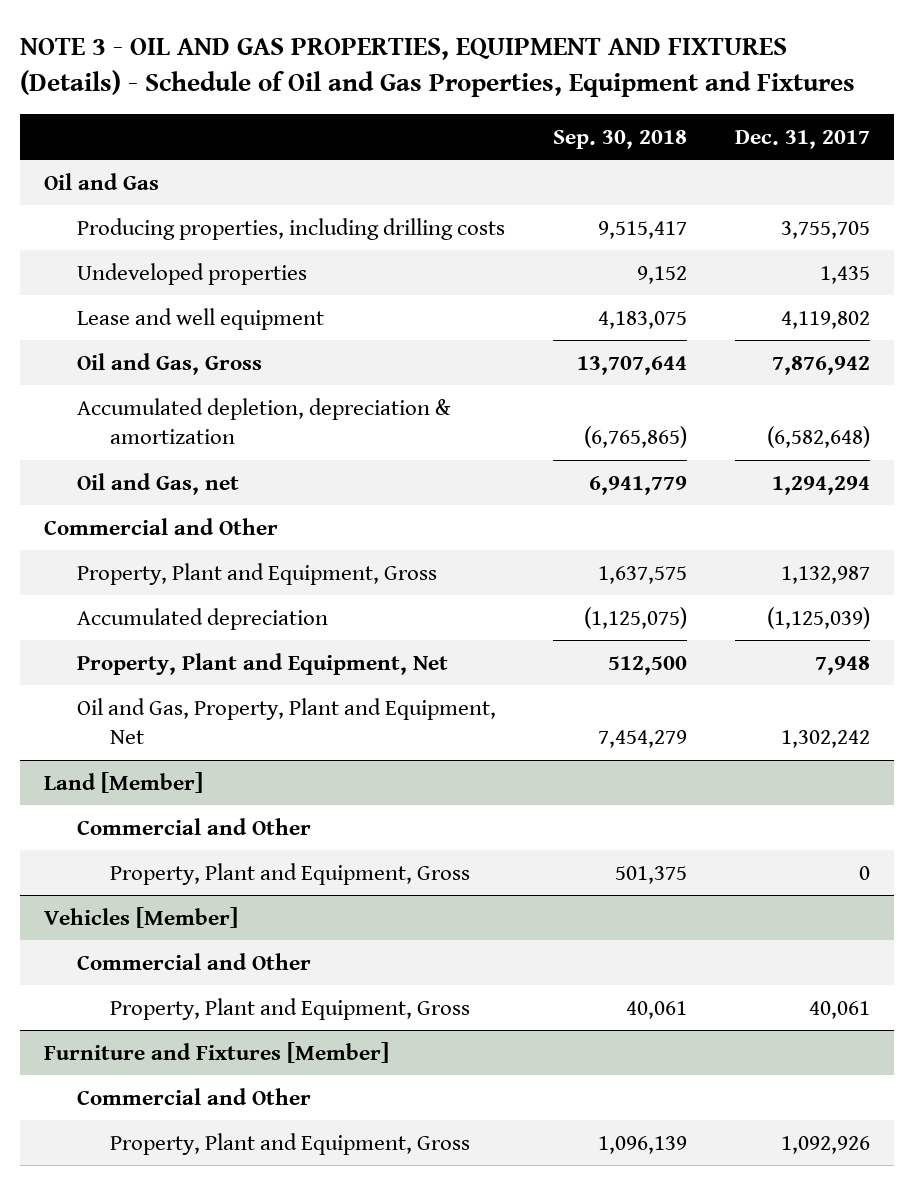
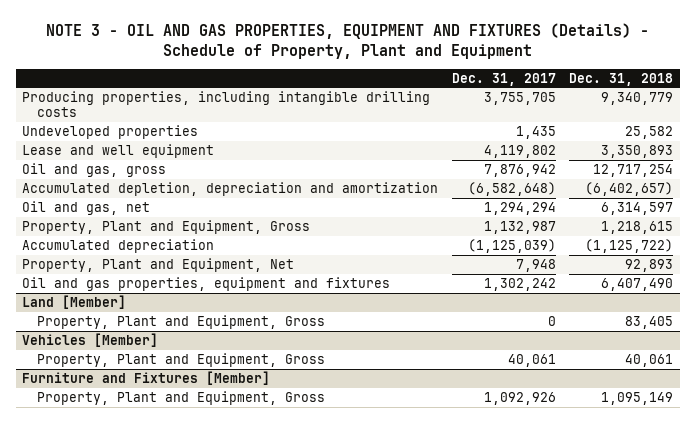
[19,38,855,98] NOTE 3 - OIL AND GAS PROPERTIES, EQUIPMENT AND FIXTURES (Details) - Schedule of Oil and Gas Properties, Equipment and Fixtures -> [45,22,649,59] NOTE 3 - OIL AND GAS PROPERTIES, EQUIPMENT AND FIXTURES (Details) - Schedule of Property, Plant and Equipment
[552,129,687,149] Sep. 30, 2018 -> none
none -> [568,72,673,86] Dec. 31, 2018
[43,172,159,190] Oil and Gas -> none
[76,217,505,240] Producing properties, including drilling costs -> [22,91,431,118] Producing properties, including intangible drilling costs
[43,517,278,535] Commercial and Other -> none
[76,352,262,375] Oil and Gas, Gross -> [22,163,167,178] Oil and gas, gross
[76,397,451,445] Accumulated depletion, depreciation & amortization -> [22,182,439,197] Accumulated depletion, depreciation and amortization
[76,472,239,495] Oil and Gas, net -> [22,201,151,216] Oil and gas, net
[76,697,496,745] Oil and Gas, Property, Plant and Equipment, Net -> [22,277,391,292] Oil and gas properties, equipment and fixtures
[76,817,311,835] Commercial and Other -> none
[76,952,311,970] Commercial and Other -> none
[76,1087,311,1105] Commercial and Other -> none

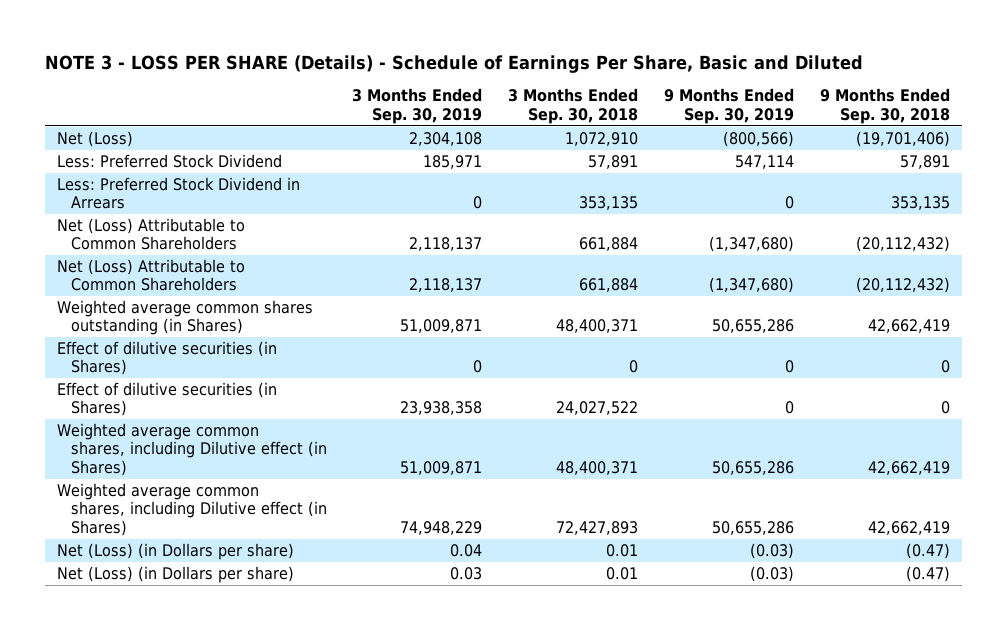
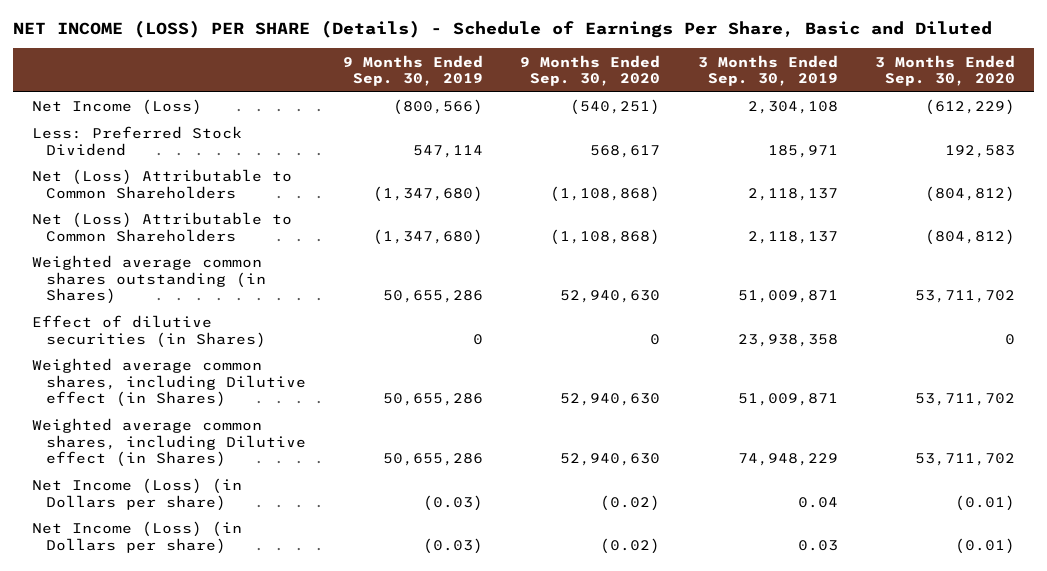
[44,54,863,73] NOTE 3 - LOSS PER SHARE (Details) - Schedule of Earnings Per Share, Basic and Diluted -> [12,20,992,39] NET INCOME (LOSS) PER SHARE (Details) - Schedule of Earnings Per Share, Basic and Diluted
[508,88,639,124] 3 Months Ended Sep. 30, 2018 -> none
[819,88,950,124] 9 Months Ended Sep. 30, 2018 -> none
none -> [520,54,661,86] 9 Months Ended Sep. 30, 2020
none -> [875,54,1016,86] 3 Months Ended Sep. 30, 2020
[57,131,134,148] Net (Loss) -> [31,99,202,116] Net Income (Loss)
[57,177,301,210] Less: Preferred Stock Dividend in Arrears -> none
[57,341,278,376] Effect of dilutive securities (in Shares) -> none
[57,543,295,561] Net (Loss) (in Dollars per share) -> [31,478,242,511] Net Income (Loss) (in Dollars per share)
[57,566,295,584] Net (Loss) (in Dollars per share) -> [31,521,242,554] Net Income (Loss) (in Dollars per share)

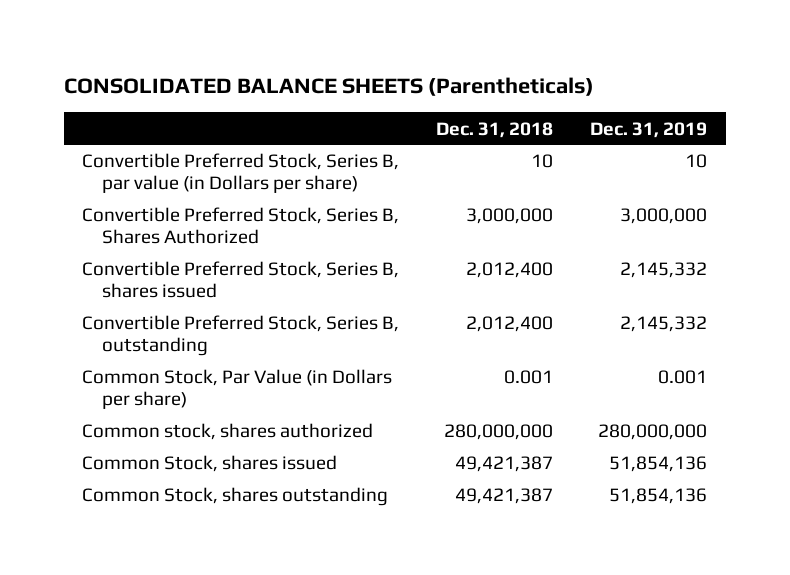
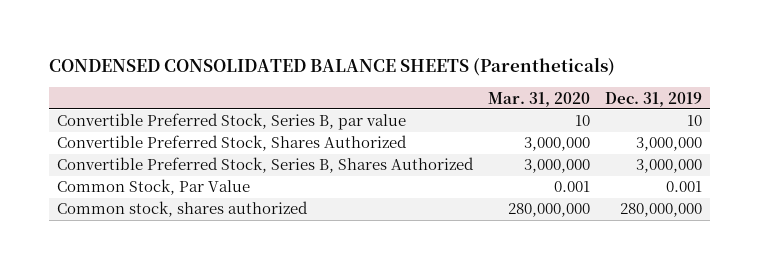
[64,77,595,97] CONSOLIDATED BALANCE SHEETS (Parentheticals) -> [49,57,616,77] CONDENSED CONSOLIDATED BALANCE SHEETS (Parentheticals)
[436,121,554,138] Dec. 31, 2018 -> none
none -> [488,91,591,107] Mar. 31, 2020
[82,153,400,194] Convertible Preferred Stock, Series B, par value (in Dollars per share) -> [56,113,406,131] Convertible Preferred Stock, Series B, par value
none -> [56,135,407,152] Convertible Preferred Stock, Shares Authorized
[82,261,400,299] Convertible Preferred Stock, Series B, shares issued -> none
[82,315,400,357] Convertible Preferred Stock, Series B, outstanding -> none
[82,369,393,410] Common Stock, Par Value (in Dollars per share) -> [56,179,250,196] Common Stock, Par Value
[82,455,338,473] Common Stock, shares issued -> none
[82,487,389,507] Common Stock, shares outstanding -> none

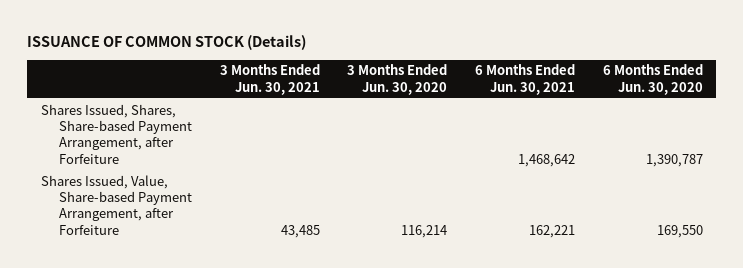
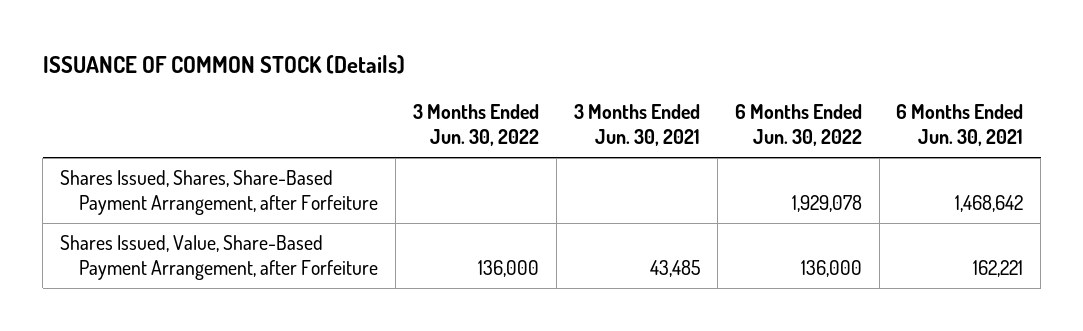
[347,64,448,95] 3 Months Ended Jun. 30, 2020 -> none
[602,64,703,95] 6 Months Ended Jun. 30, 2020 -> none
none -> [412,104,539,147] 3 Months Ended Jun. 30, 2022
none -> [734,104,862,147] 6 Months Ended Jun. 30, 2022
[40,103,193,164] Shares Issued, Shares, Share-based Payment Arrangement, after Forfeiture -> [60,169,378,216] Shares Issued, Shares, Share-Based Payment Arrangement, after Forfeiture
[40,174,193,235] Shares Issued, Value, Share-based Payment Arrangement, after Forfeiture -> [60,234,378,281] Shares Issued, Value, Share-Based Payment Arrangement, after Forfeiture

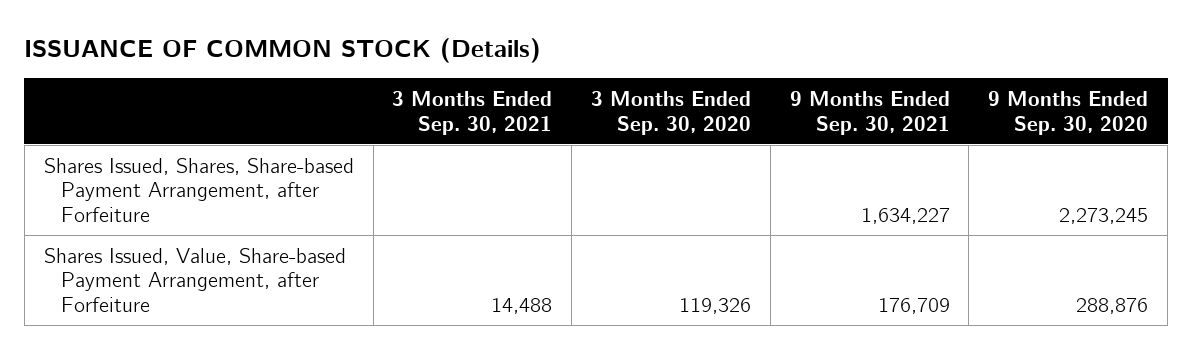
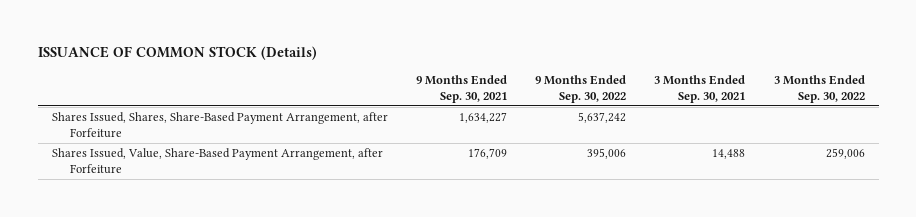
[591,91,752,135] 3 Months Ended Sep. 30, 2020 -> none
[988,91,1149,135] 9 Months Ended Sep. 30, 2020 -> none
none -> [535,74,627,103] 9 Months Ended Sep. 30, 2022
none -> [773,74,865,103] 3 Months Ended Sep. 30, 2022
[43,157,354,223] Shares Issued, Shares, Share-based Payment Arrangement, after Forfeiture -> [51,111,388,139] Shares Issued, Shares, Share-Based Payment Arrangement, after Forfeiture
[43,247,346,313] Shares Issued, Value, Share-based Payment Arrangement, after Forfeiture -> [51,147,383,175] Shares Issued, Value, Share-Based Payment Arrangement, after Forfeiture

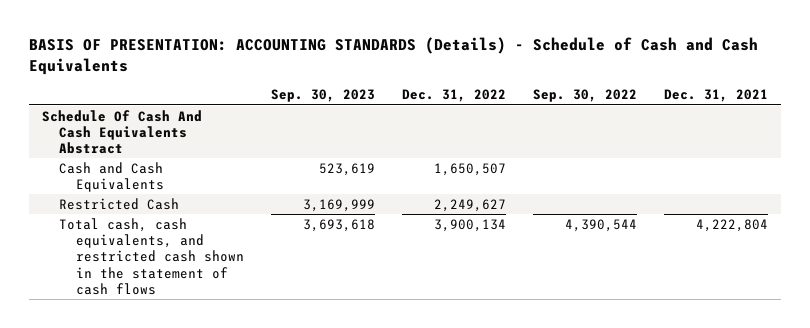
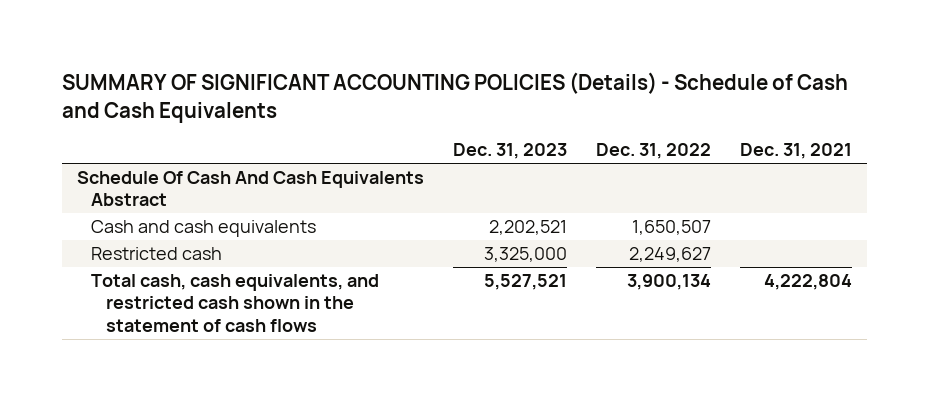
[28,36,758,76] BASIS OF PRESENTATION: ACCOUNTING STANDARDS (Details) - Schedule of Cash and Cash Equivalents -> [62,72,849,124] SUMMARY OF SIGNIFICANT ACCOUNTING POLICIES (Details) - Schedule of Cash and Cash Equivalents
[271,89,376,103] Sep. 30, 2023 -> none
[532,89,637,103] Sep. 30, 2022 -> none
none -> [452,143,567,160] Dec. 31, 2023
[59,161,165,192] Cash and Cash Equivalents -> [91,220,317,238] Cash and cash equivalents
[59,197,180,210] Restricted Cash -> [91,247,223,261] Restricted cash

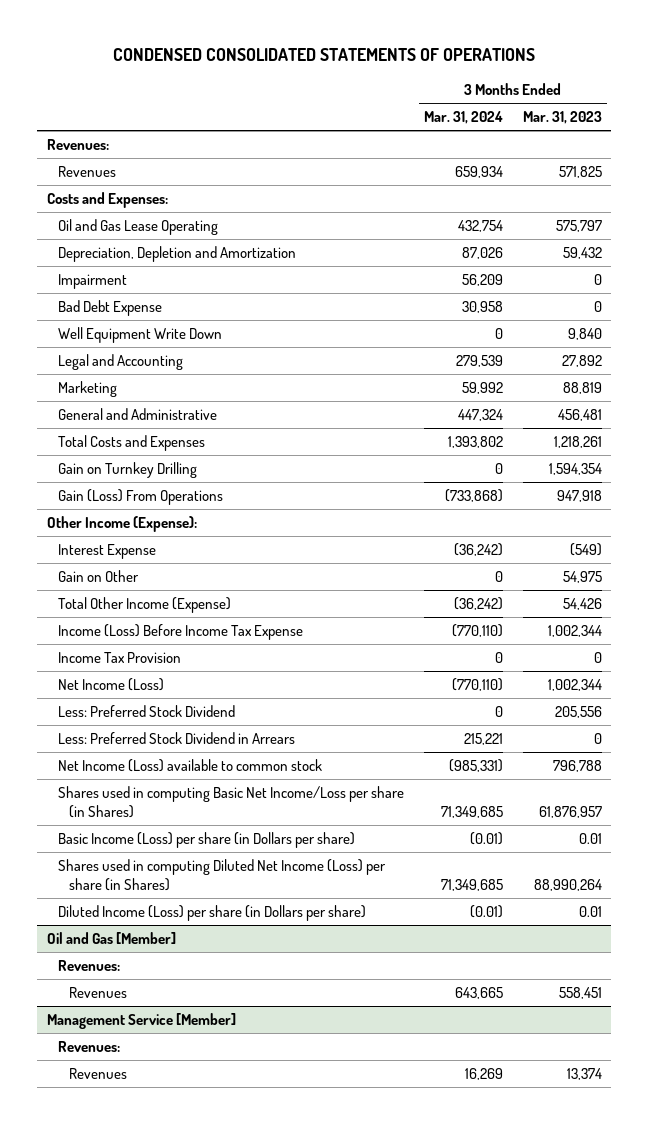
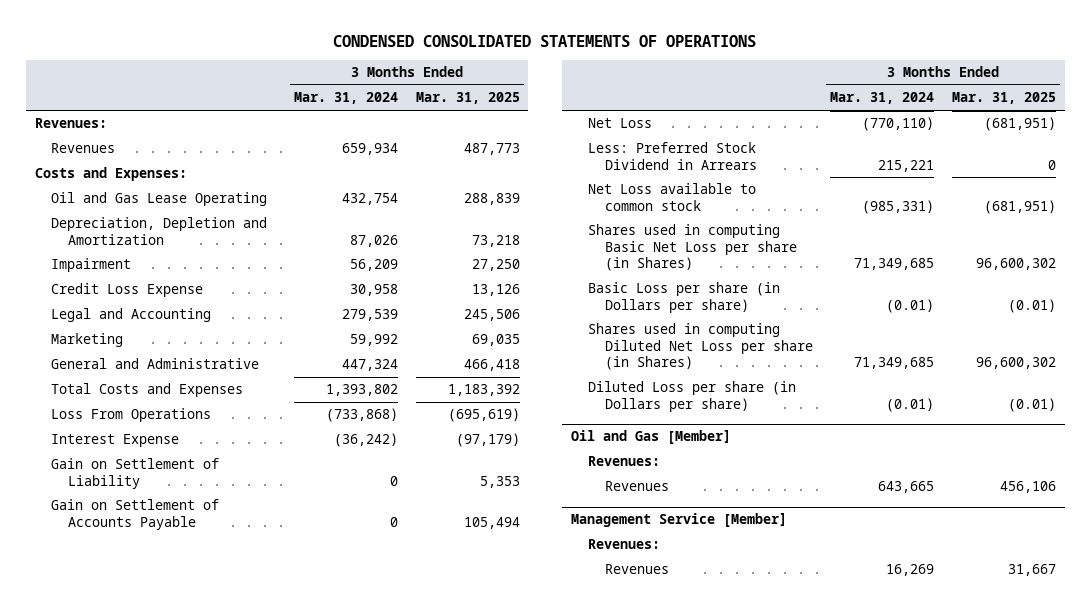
[522,111,602,125] Mar. 31, 2023 -> none
none -> [415,92,520,105] Mar. 31, 2025
[58,327,223,344] Well Equipment Write Down -> none
[58,300,163,317] Bad Debt Expense -> [51,283,204,298] Credit Loss Expense
[58,462,198,479] Gain on Turnkey Drilling -> none
[47,516,198,533] Other Income (Expense): -> none
[58,489,224,506] Gain (Loss) From Operations -> [51,408,212,423] Loss From Operations
[58,570,140,583] Gain on Other -> none
[58,597,232,614] Total Other Income (Expense) -> none
[58,624,304,641] Income (Loss) Before Income Tax Expense -> none
[58,652,182,664] Income Tax Provision -> none
[58,705,236,718] Less: Preferred Stock Dividend -> none
none -> [51,458,220,489] Gain on Settlement of Liability
none -> [51,499,220,530] Gain on Settlement of Accounts Payable
[58,678,165,692] Net Income (Loss) -> [587,118,652,129] Net Loss
[58,759,323,773] Net Income (Loss) available to common stock -> [587,183,756,211] Net Loss available to common stock
[58,786,405,819] Shares used in computing Basic Net Income/Loss per share (in Shares) -> [587,224,797,271] Shares used in computing Basic Net Loss per share (in Shares)
[58,832,356,849] Basic Income (Loss) per share (in Dollars per share) -> [587,282,780,313] Basic Loss per share (in Dollars per share)
[58,859,387,892] Shares used in computing Diluted Net Income (Loss) per share (in Shares) -> [587,323,813,370] Shares used in computing Diluted Net Loss per share (in Shares)
[58,905,367,922] Diluted Income (Loss) per share (in Dollars per share) -> [587,381,796,412] Diluted Loss per share (in Dollars per share)

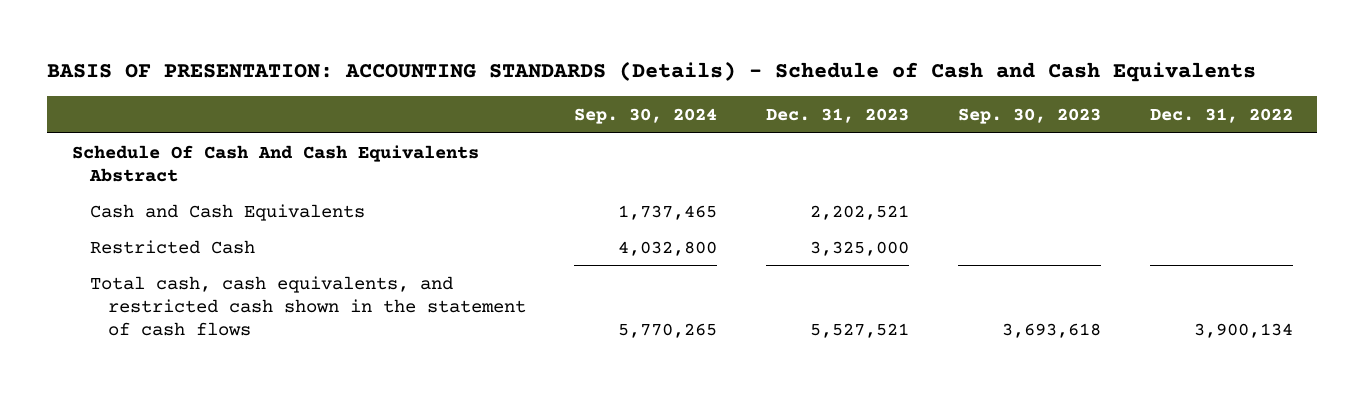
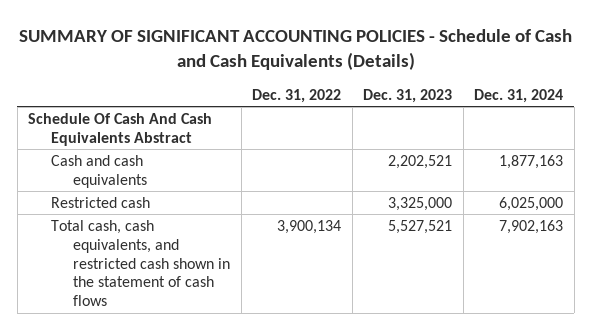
[47,60,1257,82] BASIS OF PRESENTATION: ACCOUNTING STANDARDS (Details) - Schedule of Cash and Cash Equivalents -> [18,29,572,70] SUMMARY OF SIGNIFICANT ACCOUNTING POLICIES - Schedule of Cash and Cash Equivalents (Details)
[574,107,718,124] Sep. 30, 2024 -> none
[957,107,1101,124] Sep. 30, 2023 -> none
none -> [474,88,564,103] Dec. 31, 2024
[89,203,365,221] Cash and Cash Equivalents -> [50,154,148,188] Cash and cash equivalents
[89,239,255,254] Restricted Cash -> [50,196,150,208] Restricted cash

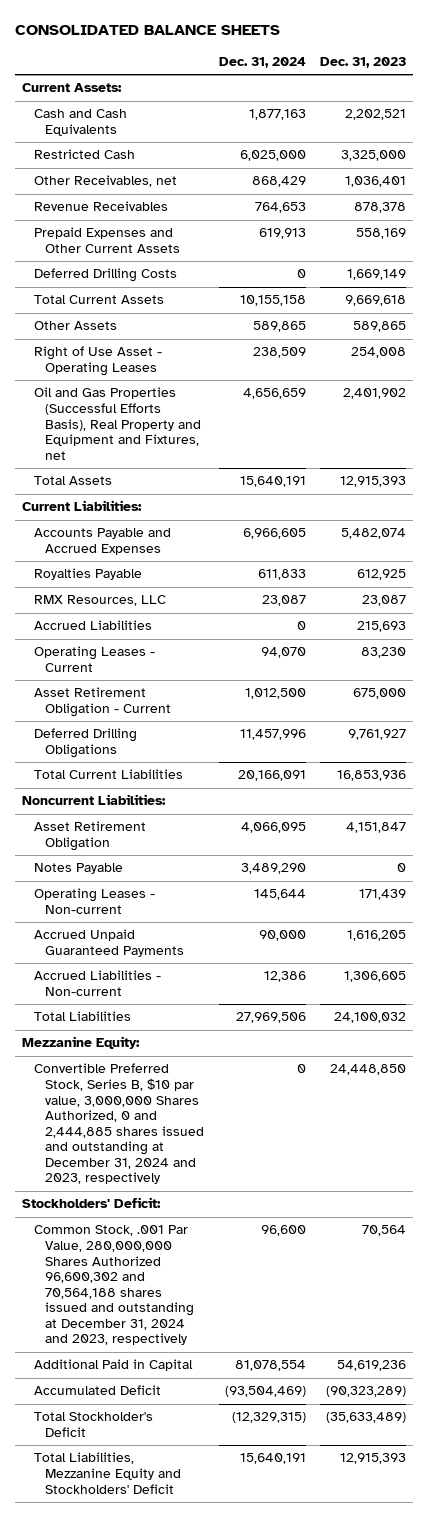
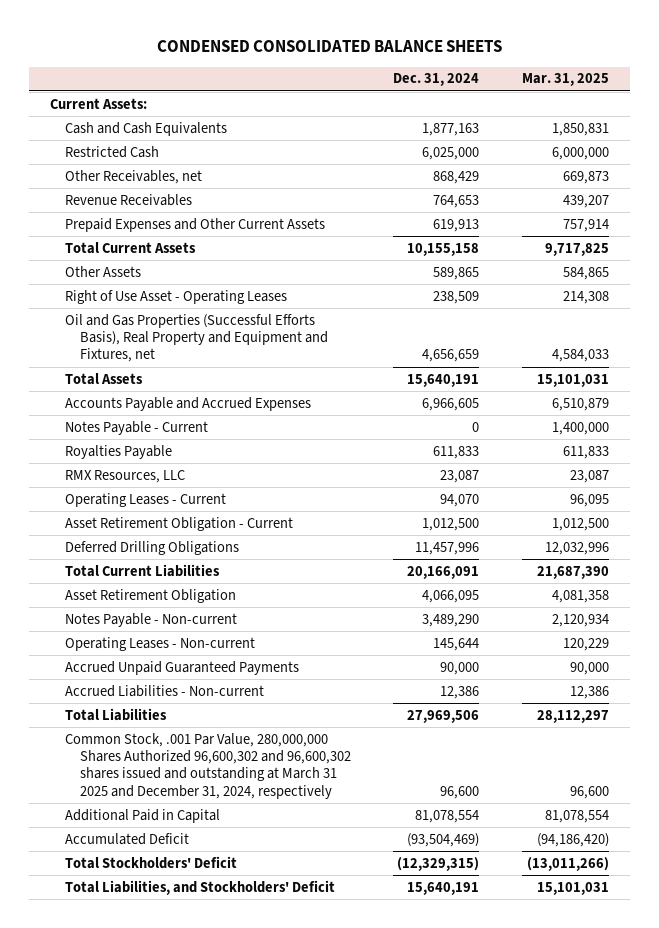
[14,25,280,36] CONSOLIDATED BALANCE SHEETS -> [156,39,502,52] CONDENSED CONSOLIDATED BALANCE SHEETS
[319,57,406,69] Dec. 31, 2023 -> none
none -> [521,73,609,87] Mar. 31, 2025
[33,268,177,283] Deferred Drilling Costs -> none
[21,500,142,512] Current Liabilities: -> none
none -> [65,420,209,435] Notes Payable - Current
[33,620,152,631] Accrued Liabilities -> none
[21,794,166,806] Noncurrent Liabilities: -> none
[33,863,123,875] Notes Payable -> [65,612,238,627] Notes Payable - Non-current
[21,1036,140,1050] Mezzanine Equity: -> none
[33,1063,205,1185] Convertible Preferred Stock, Series B, $10 par value, 3,000,000 Shares Authorized, 0 and 2,444,885 shares issued and outstanding at December 31, 2024 and 2023, respectively -> none
[21,1197,161,1209] Stockholders' Deficit: -> none
[33,1225,195,1346] Common Stock, .001 Par Value, 280,000,000 Shares Authorized 96,600,302 and 70,564,188 shares issued and outstanding at December 31, 2024 and 2023, respectively -> [65,732,352,799] Common Stock, .001 Par Value, 280,000,000 Shares Authorized 96,600,302 and 96,600,302 shares issued and outstanding at March 31 2025 and December 31, 2024, respectively
[33,1412,153,1437] Total Stockholder's Deficit -> [65,855,238,869] Total Stockholders' Deficit
[33,1452,182,1494] Total Liabilities, Mezzanine Equity and Stockholders' Deficit -> [65,879,336,895] Total Liabilities, and Stockholders' Deficit

